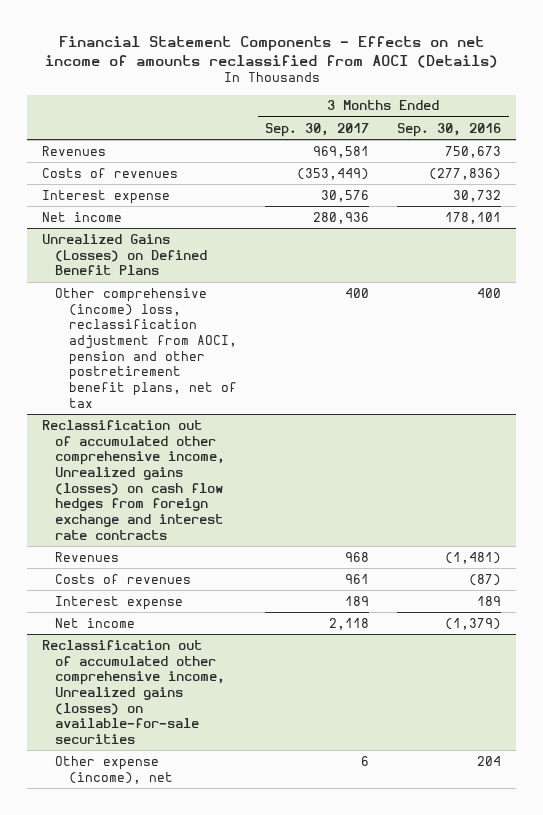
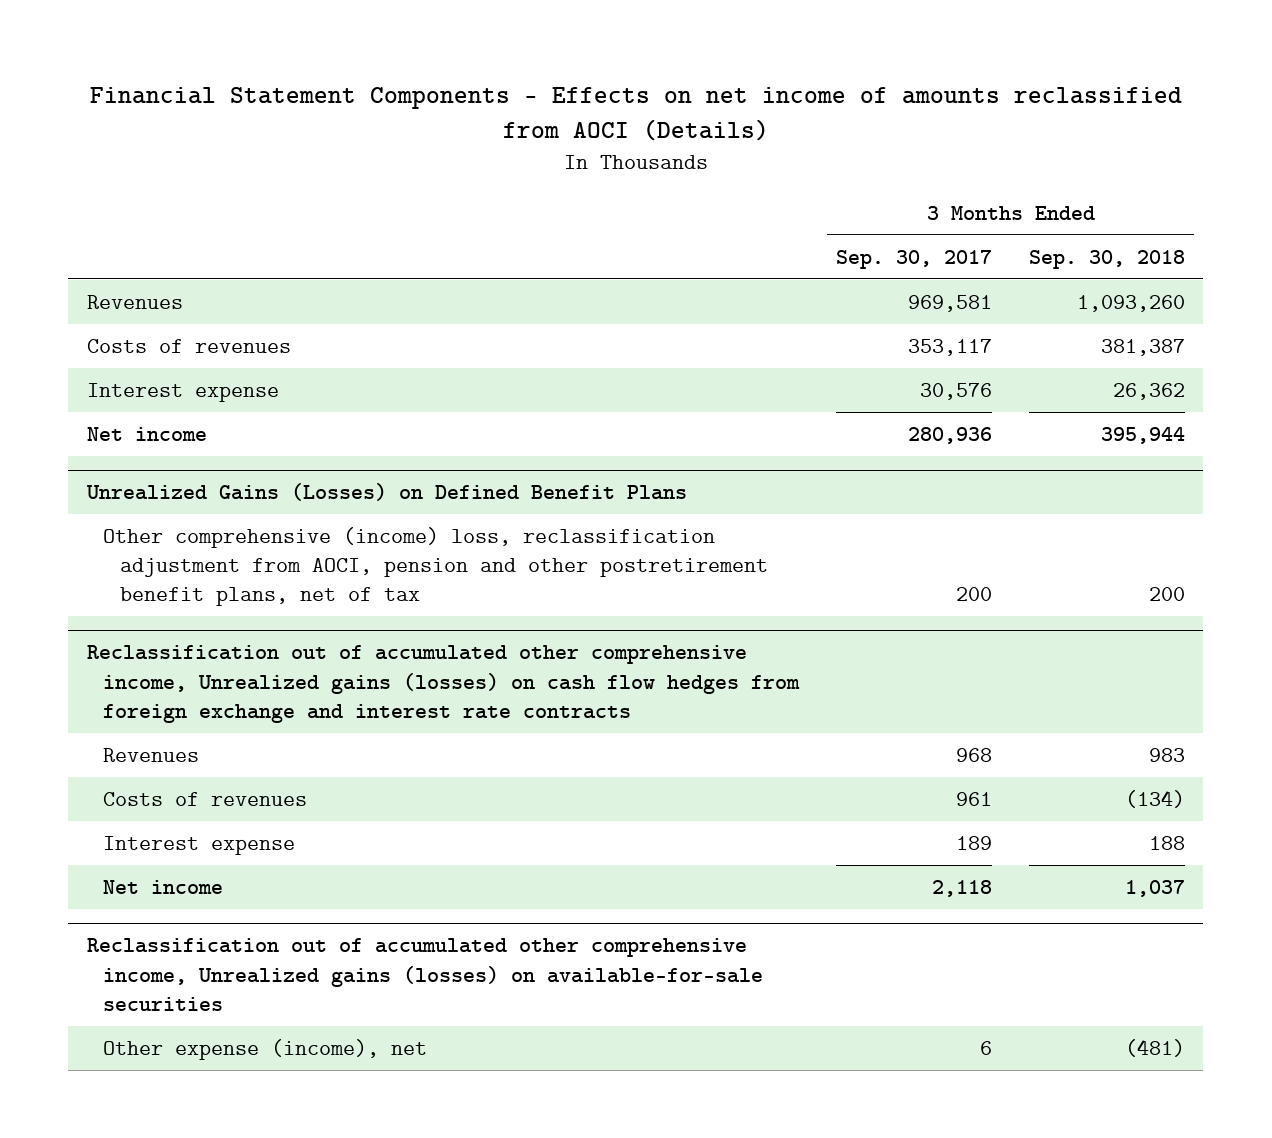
[397,122,502,137] Sep. 30, 2016 -> none
none -> [1028,249,1185,269] Sep. 30, 2018
[297,167,370,180] (353,449) -> [908,338,993,356] 353,117
[345,287,370,298] 400 -> [956,587,993,602] 200

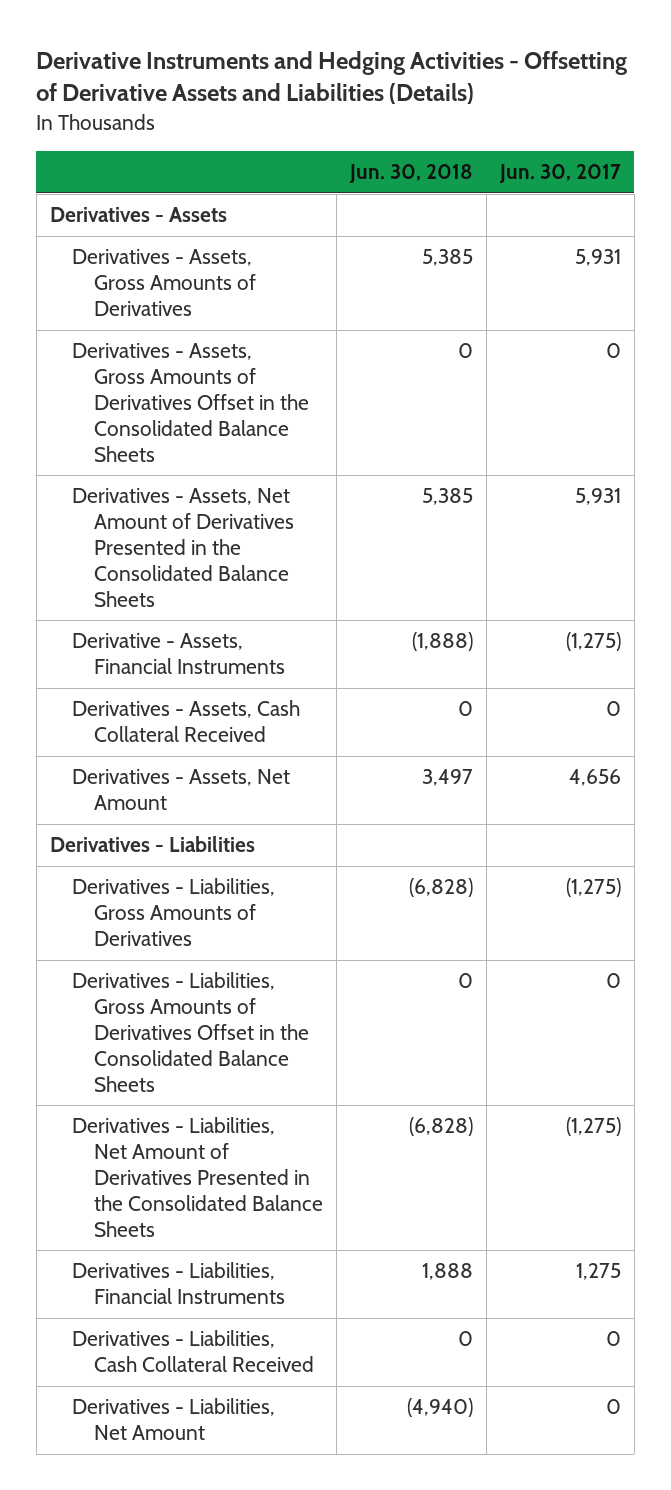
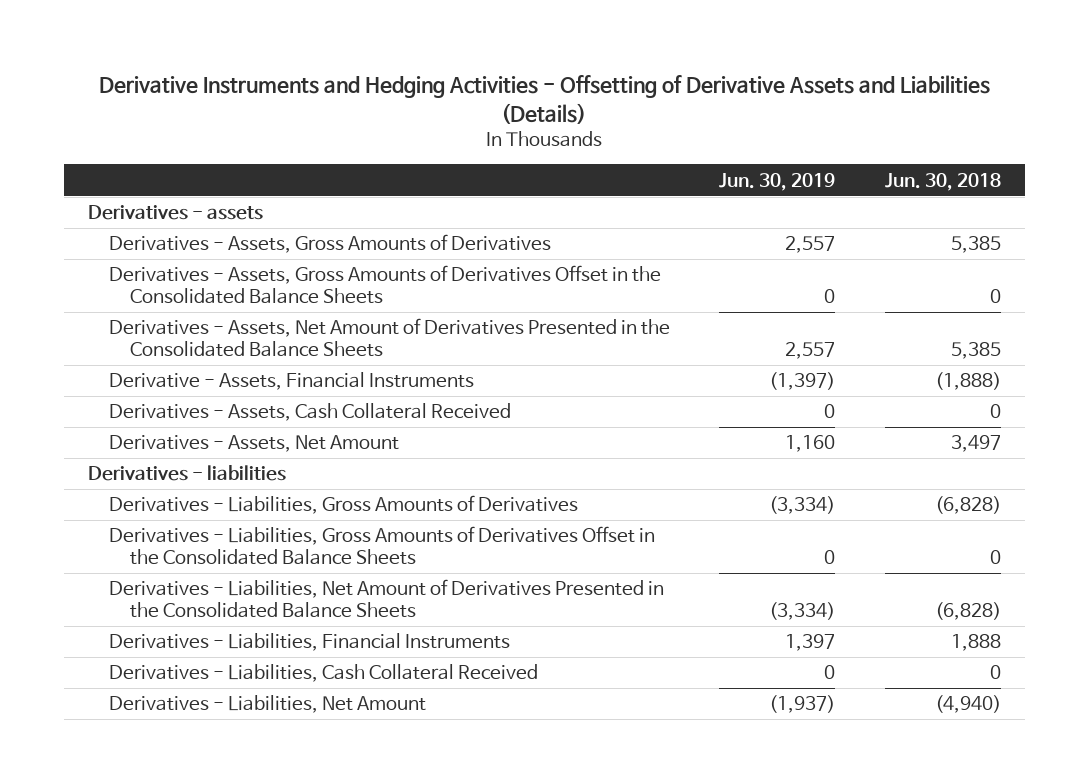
[498,163,621,183] Jun. 30, 2017 -> none
none -> [719,172,836,191] Jun. 30, 2019
[49,207,227,223] Derivatives - Assets -> [88,205,264,221] Derivatives - assets
[49,836,255,853] Derivatives - Liabilities -> [88,465,287,482] Derivatives - liabilities

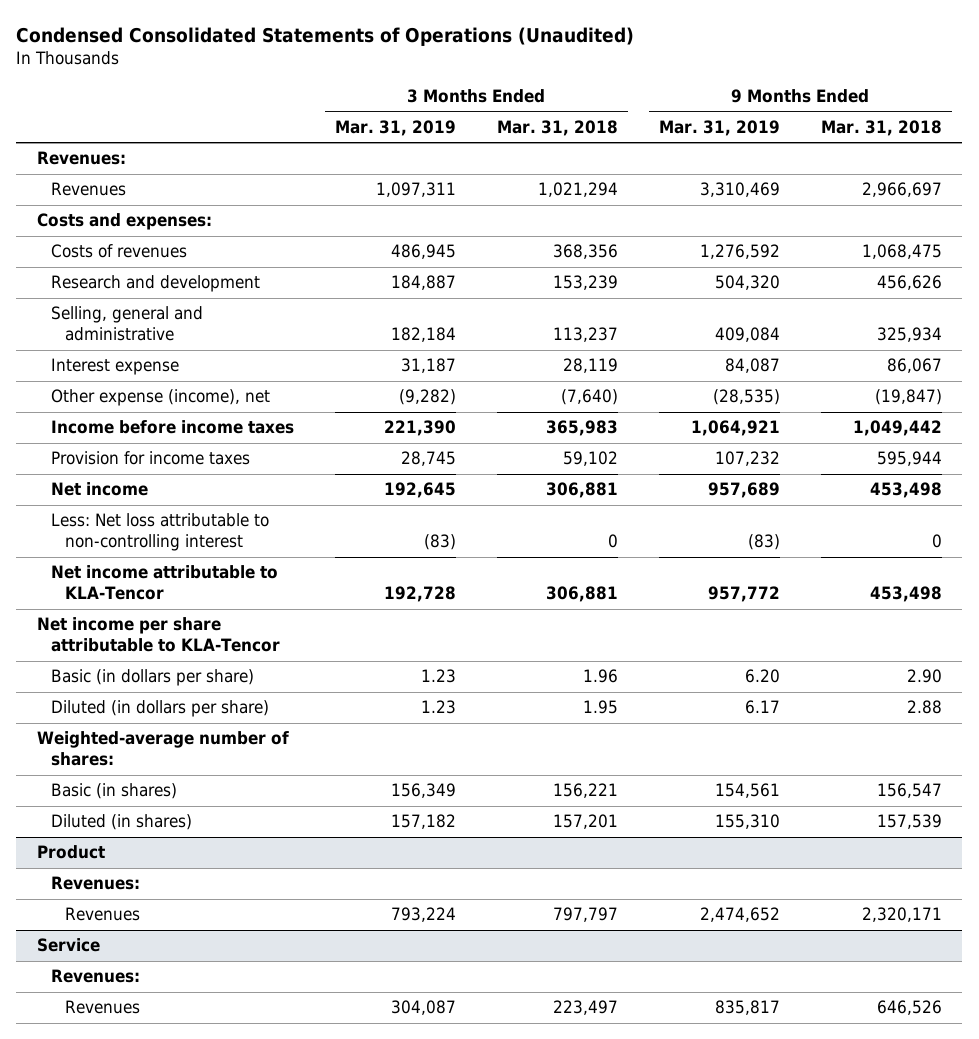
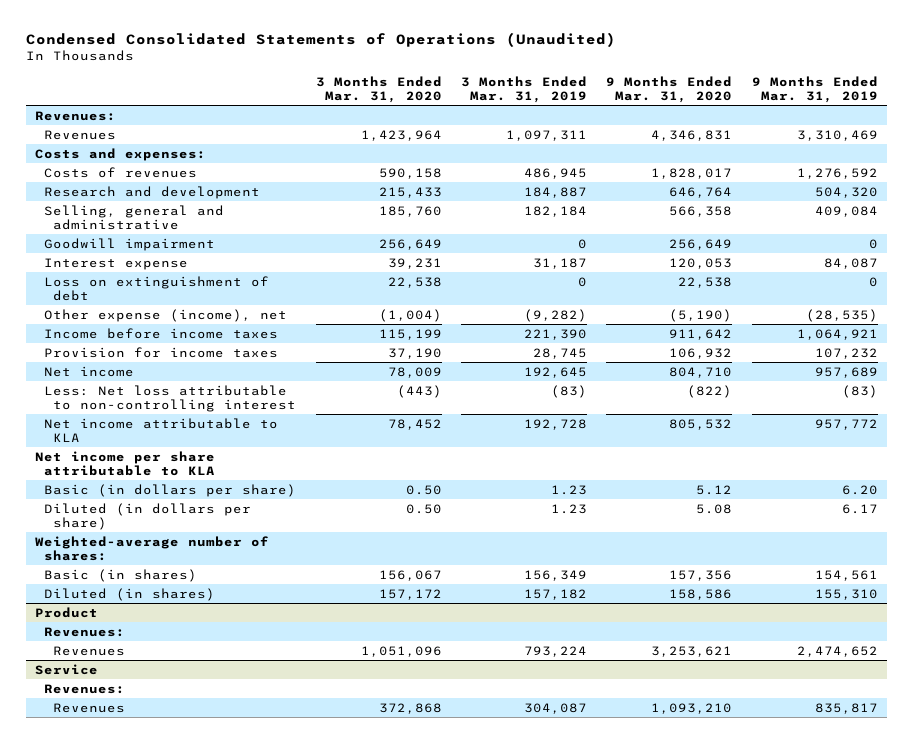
[496,119,618,136] Mar. 31, 2018 -> none
[820,119,942,136] Mar. 31, 2018 -> none
none -> [315,75,442,103] 3 Months Ended Mar. 31, 2020
none -> [606,75,733,103] 9 Months Ended Mar. 31, 2020
none -> [44,237,216,251] Goodwill impairment
none -> [44,275,270,301] Loss on extinguishment of debt
[50,565,278,601] Net income attributable to KLA-Tencor -> [44,417,279,442] Net income attributable to KLA
[36,617,280,653] Net income per share attributable to KLA-Tencor -> [35,450,216,476] Net income per share attributable to KLA

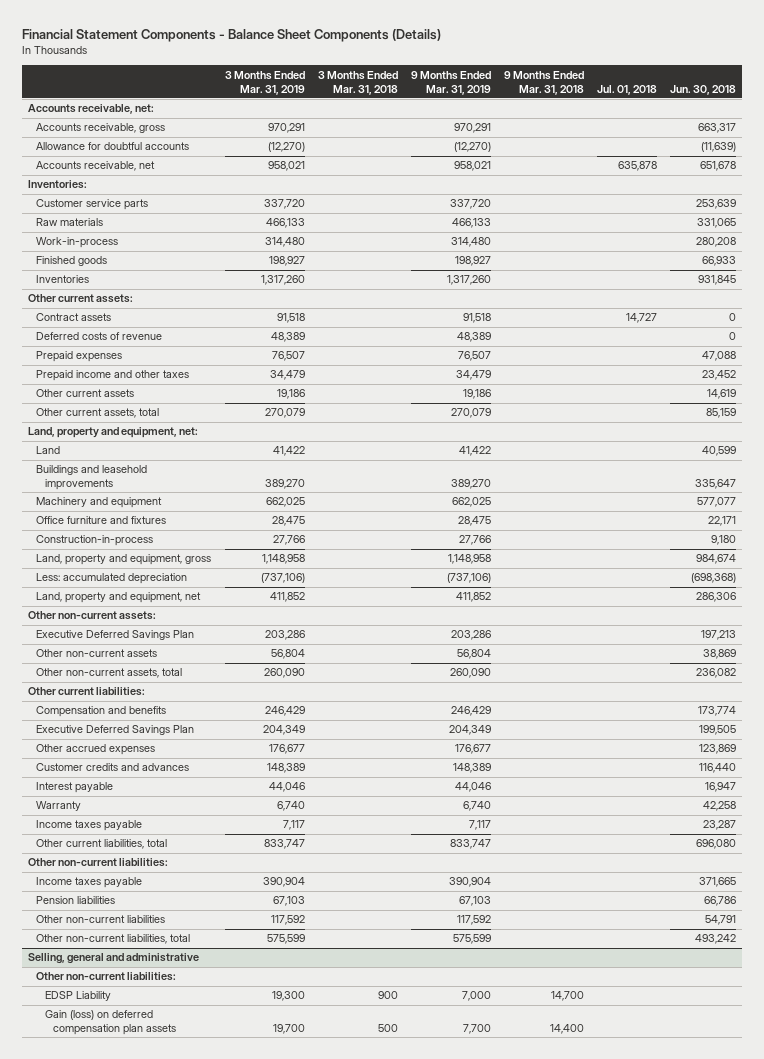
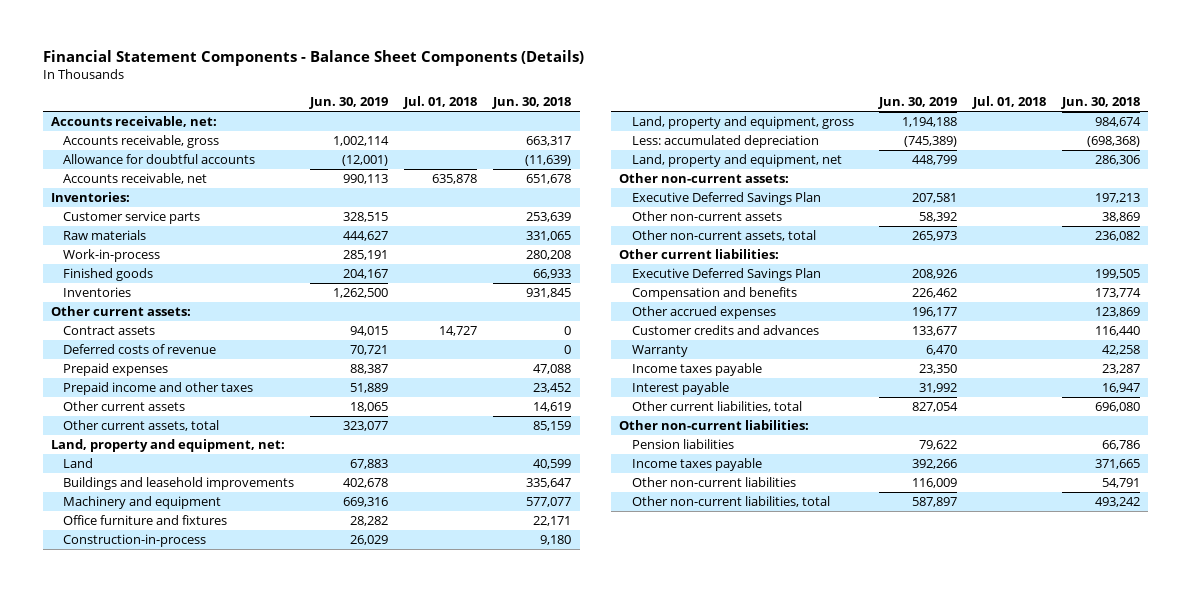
[224,70,305,95] 3 Months Ended Mar. 31, 2019 -> none
[317,70,398,95] 3 Months Ended Mar. 31, 2018 -> none
[410,70,491,95] 9 Months Ended Mar. 31, 2019 -> none
[503,70,584,95] 9 Months Ended Mar. 31, 2018 -> none
none -> [309,97,389,110] Jun. 30, 2019
[36,706,167,718] Compensation and benefits -> [631,287,797,301] Compensation and benefits
[36,782,114,794] Interest payable -> [631,382,729,396] Interest payable
[36,877,143,889] Income taxes payable -> [631,458,762,472] Income taxes payable
[28,953,200,965] Selling, general and administrative -> none
[36,972,177,982] Other non-current liabilities: -> none
[44,991,111,1002] EDSP Liability -> none
[44,1010,176,1036] Gain (loss) on deferred compensation plan assets -> none

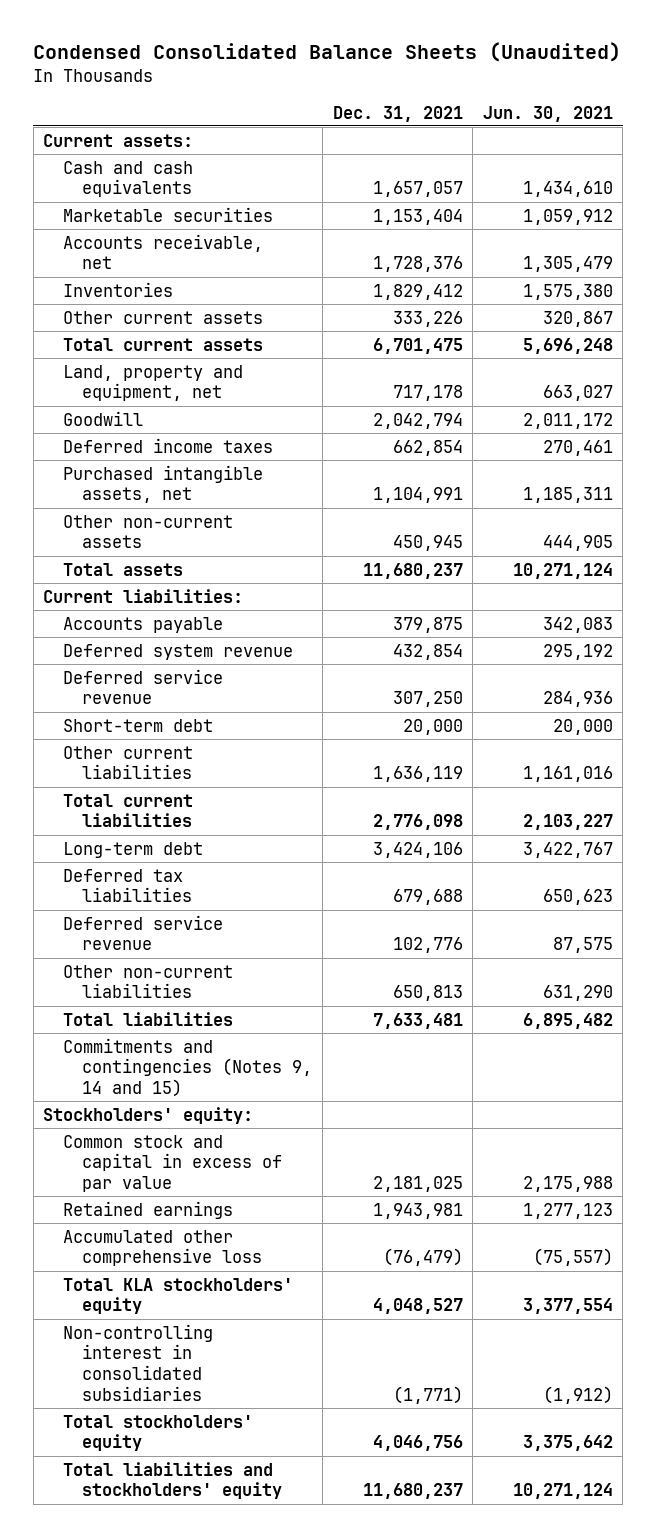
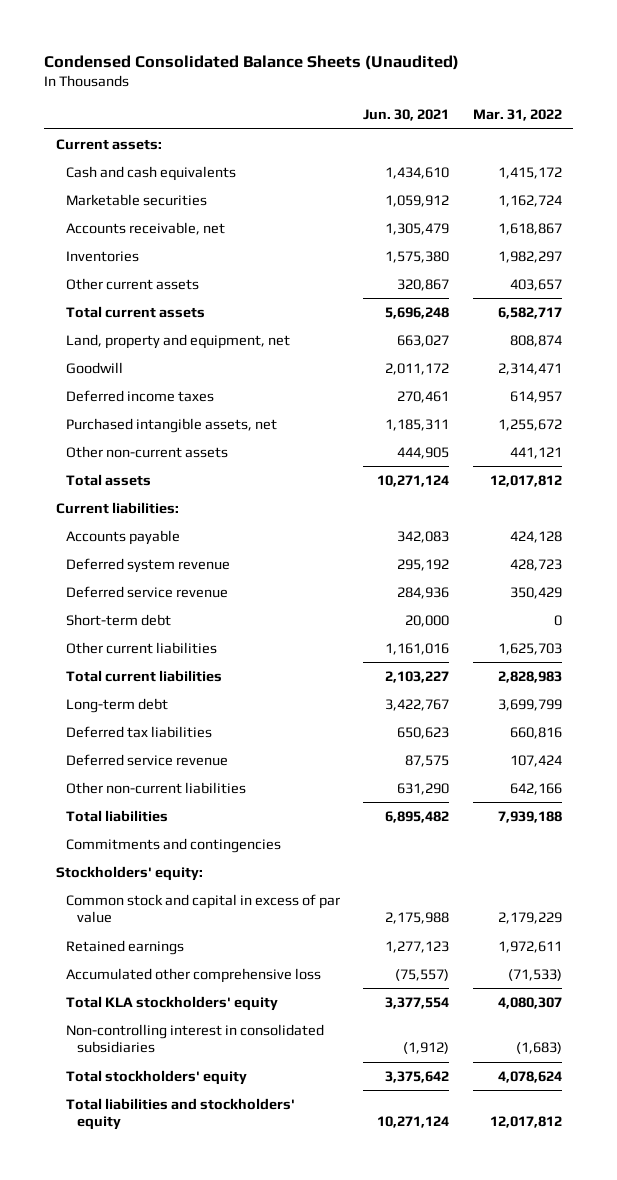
[332,105,463,122] Dec. 31, 2021 -> none
none -> [472,109,562,122] Mar. 31, 2022
[62,1037,313,1098] Commitments and contingencies (Notes 9, 14 and 15) -> [66,837,282,853] Commitments and contingencies

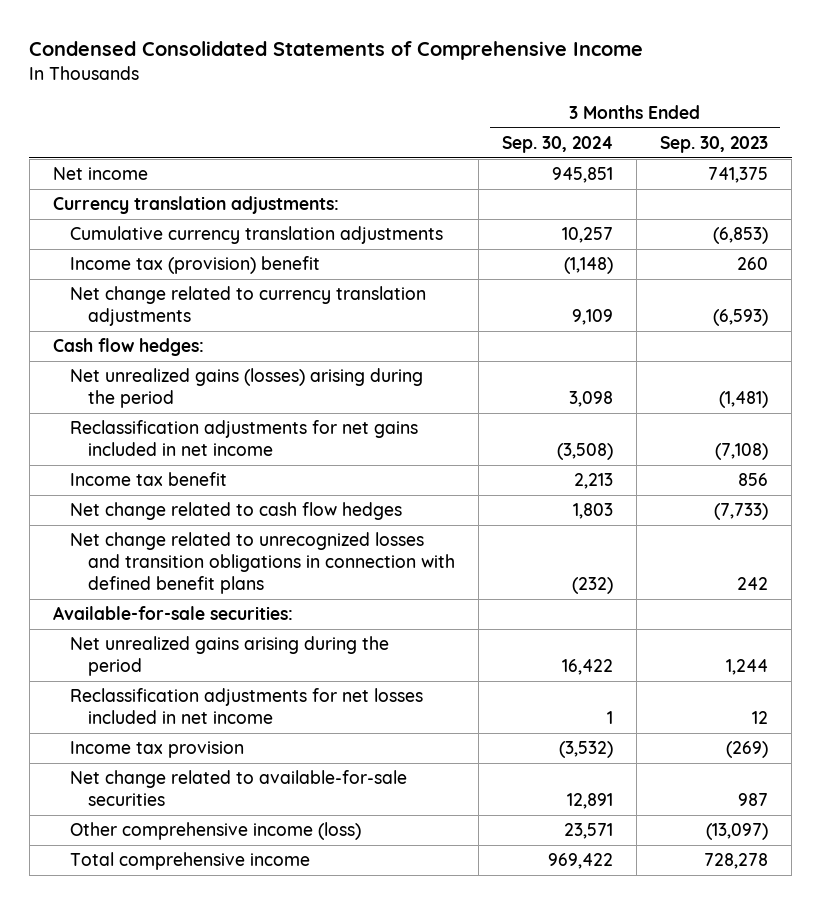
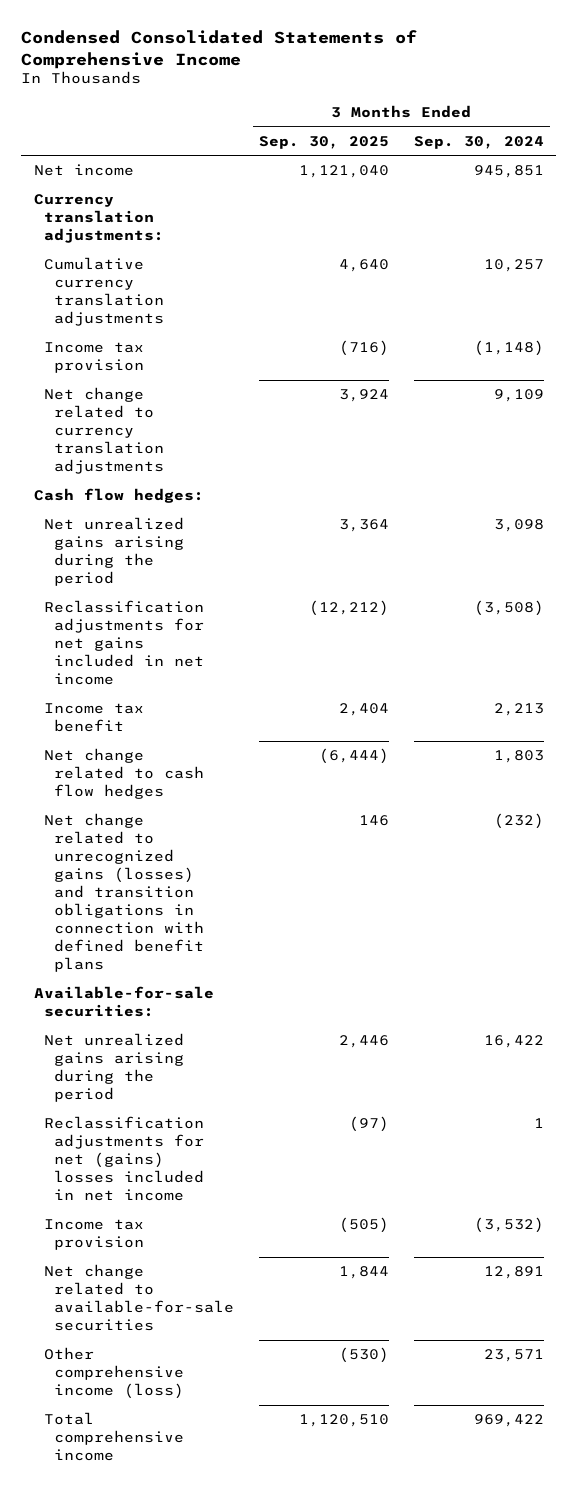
[660,135,769,153] Sep. 30, 2023 -> none
none -> [259,135,390,149] Sep. 30, 2025
[70,256,321,275] Income tax (provision) benefit -> [44,342,145,374] Income tax provision
[70,368,424,408] Net unrealized gains (losses) arising during the period -> [44,517,185,587] Net unrealized gains arising during the period
[70,532,455,594] Net change related to unrecognized losses and transition obligations in connection with defined benefit plans -> [44,813,205,973] Net change related to unrecognized gains (losses) and transition obligations in connection with defined benefit plans
[70,688,424,724] Reclassification adjustments for net losses included in net income -> [44,1116,205,1202] Reclassification adjustments for net (gains) losses included in net income

